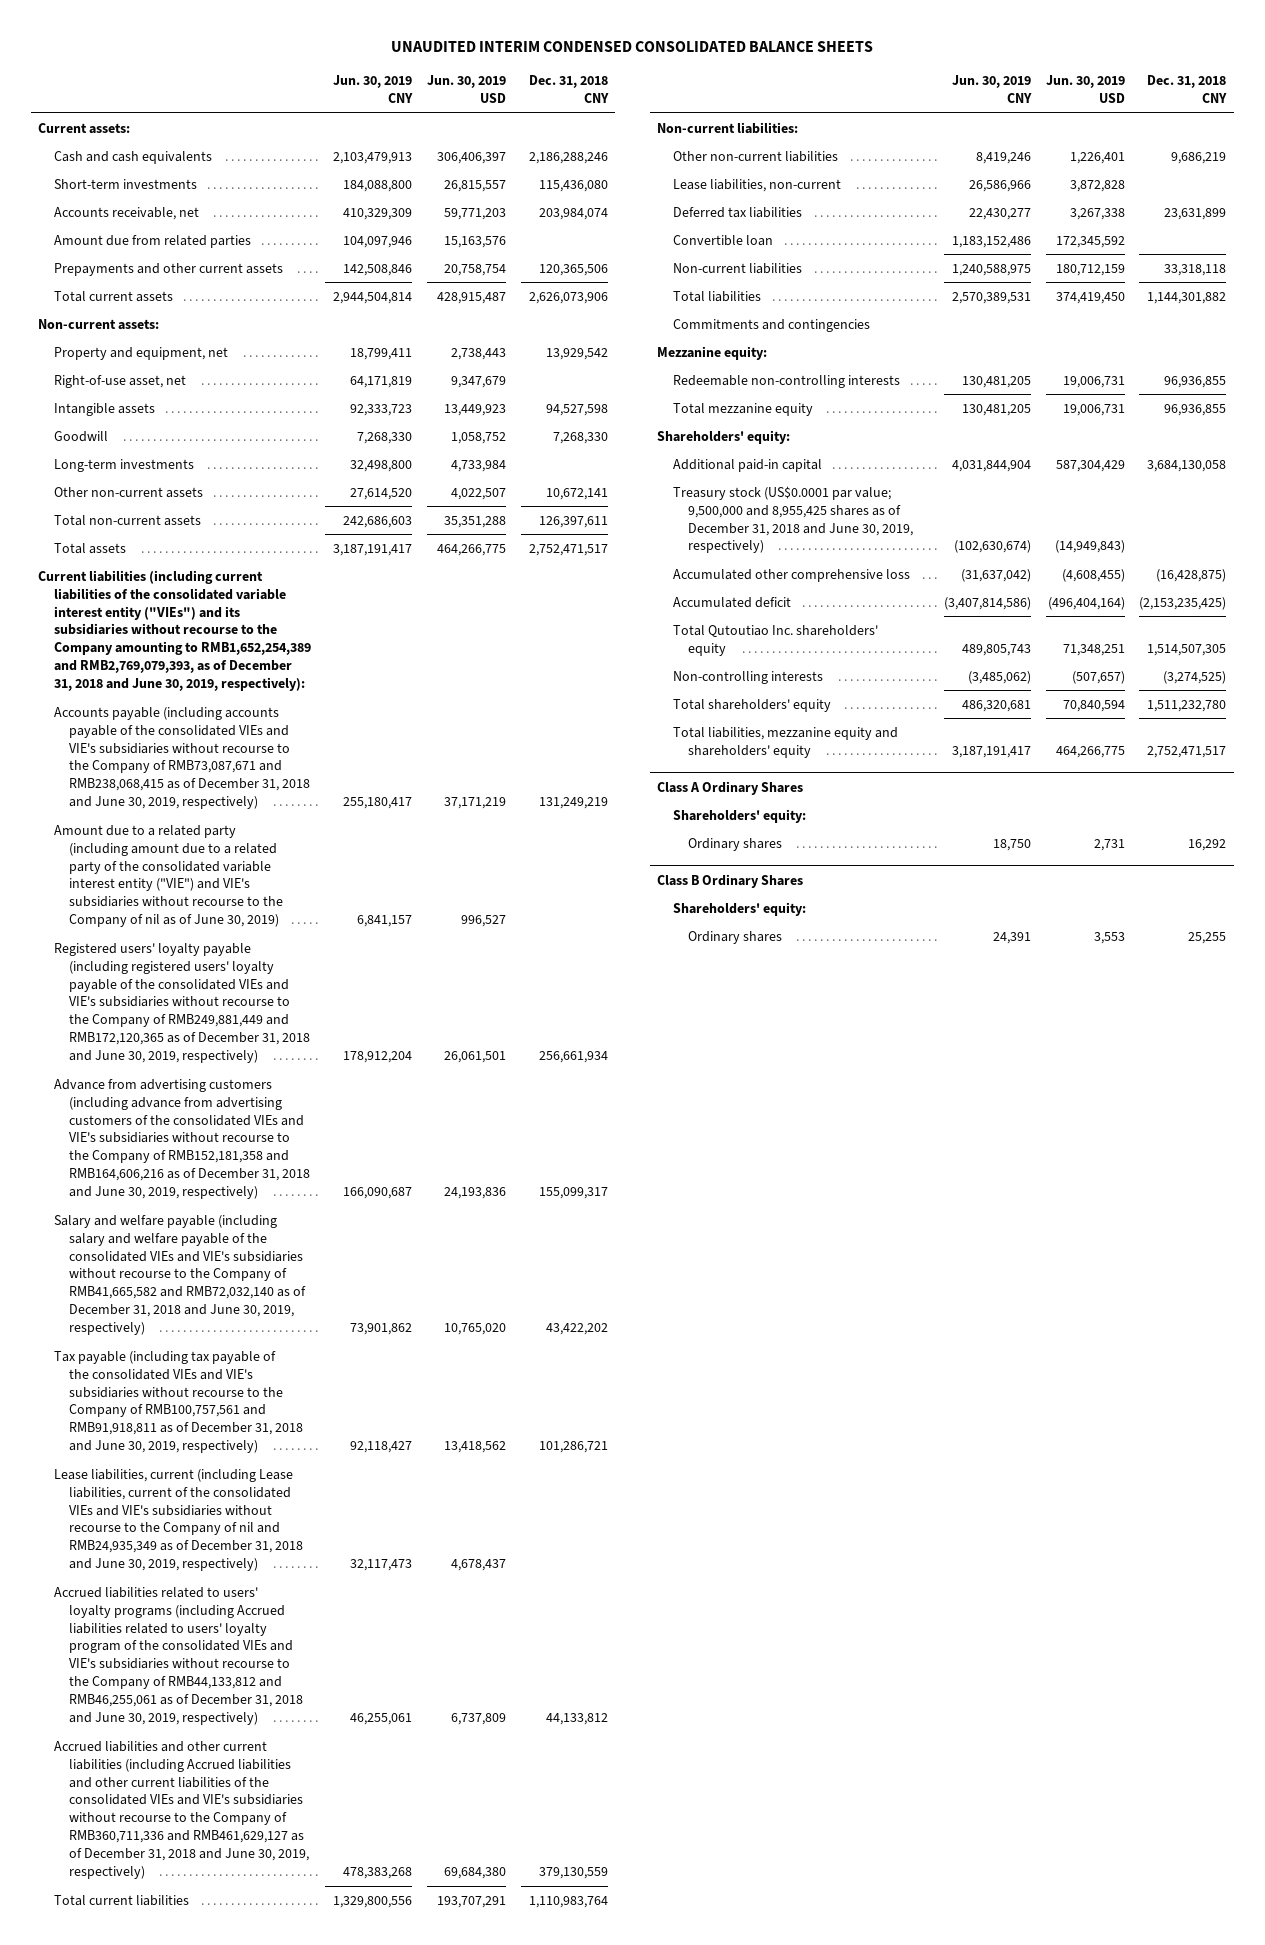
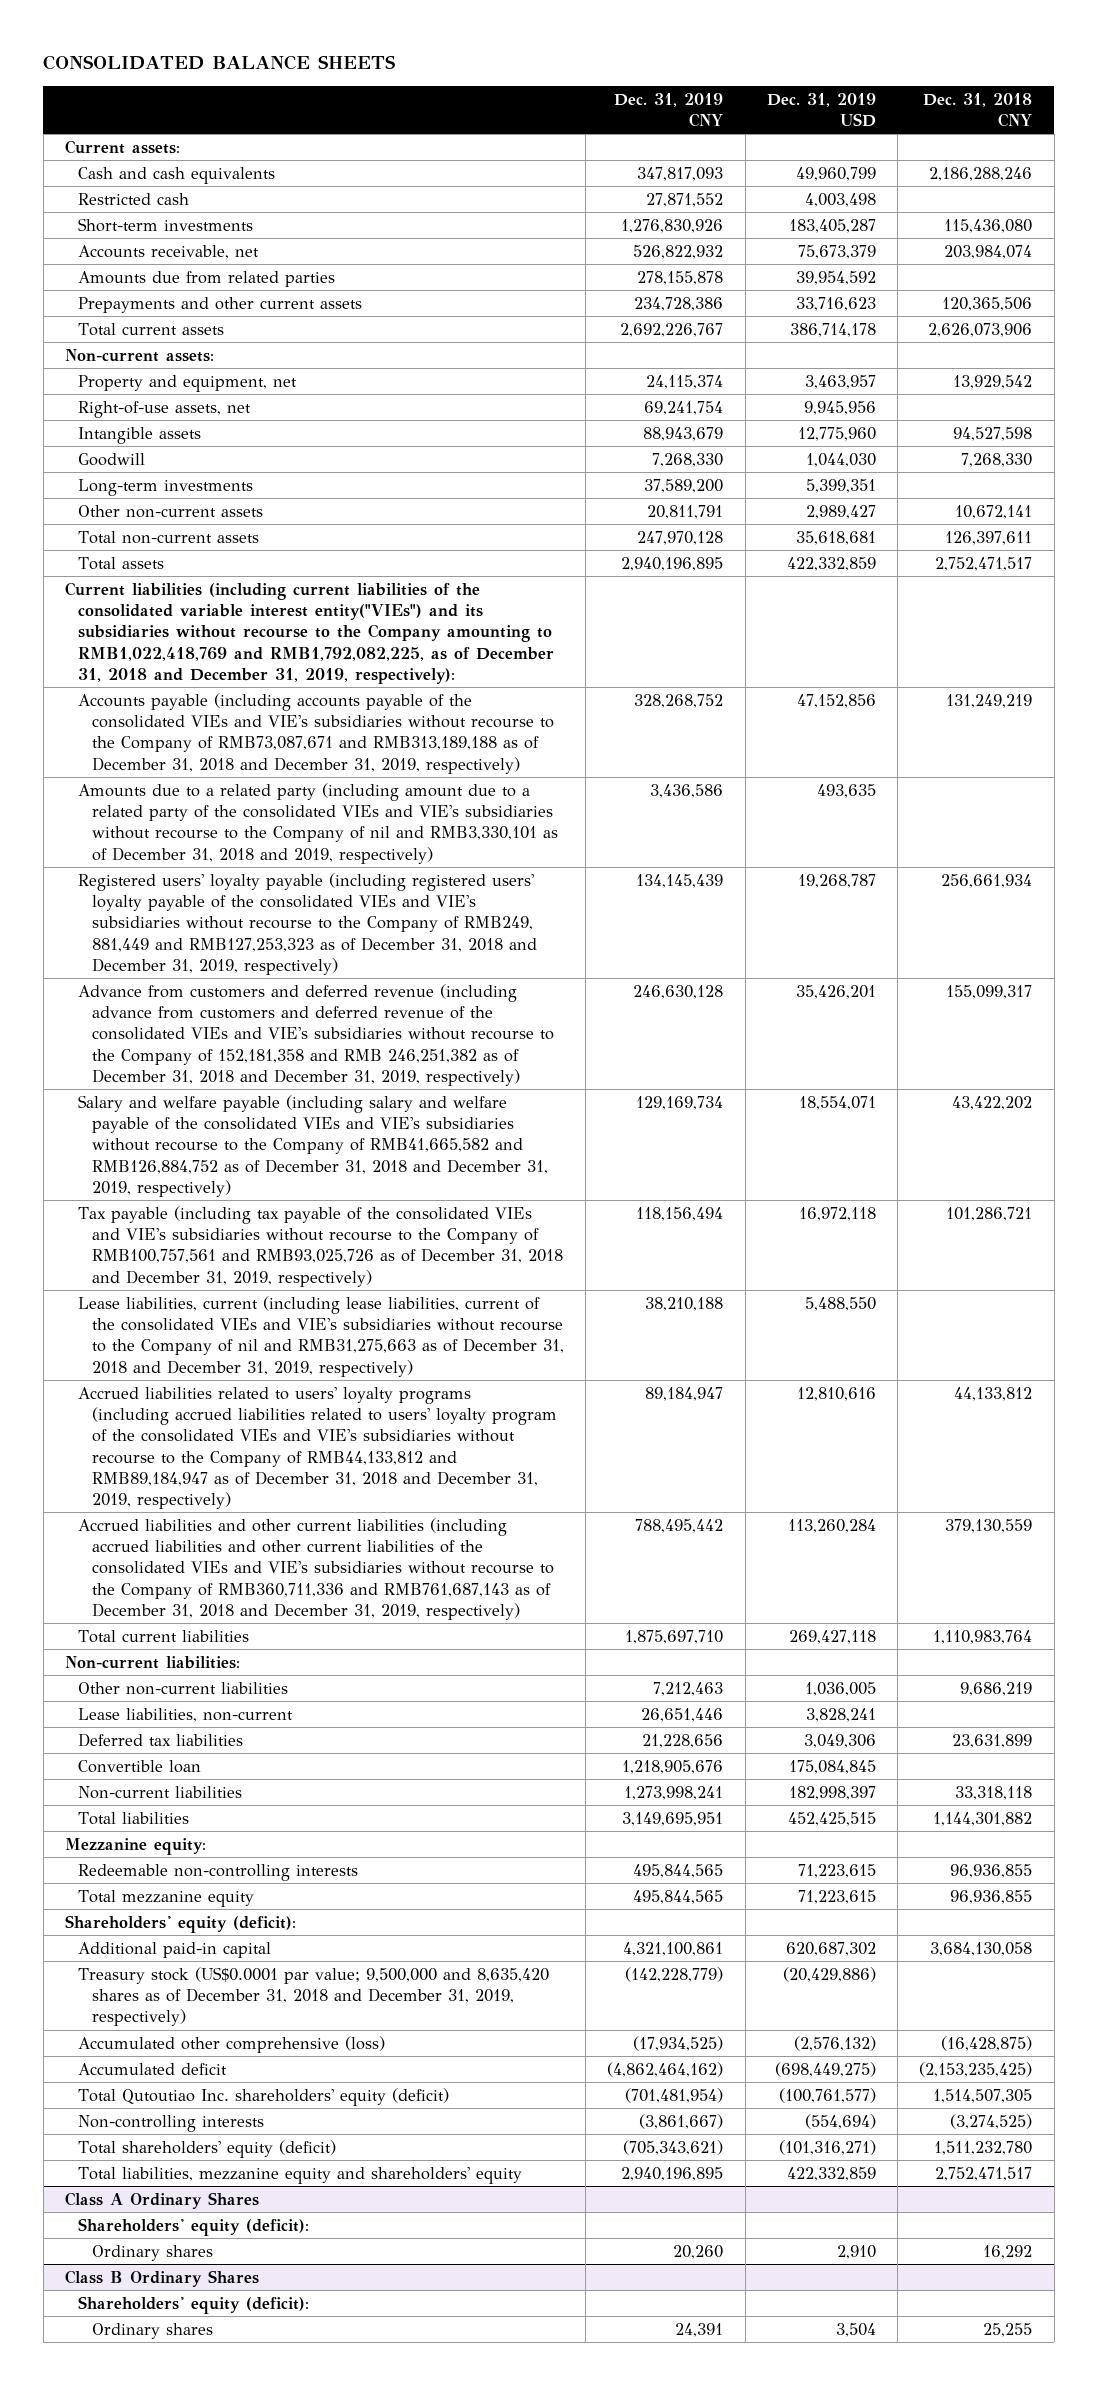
[391,41,874,53] UNAUDITED INTERIM CONDENSED CONSOLIDATED BALANCE SHEETS -> [43,54,397,70] CONSOLIDATED BALANCE SHEETS
[333,75,414,103] Jun. 30, 2019 CNY -> none
[427,75,507,103] Jun. 30, 2019 USD -> none
none -> [614,92,724,127] Dec. 31, 2019 CNY
none -> [766,92,876,127] Dec. 31, 2019 USD
none -> [78,192,190,205] Restricted cash
[53,234,251,248] Amount due from related parties -> [78,270,336,287] Amounts due from related parties
[53,374,186,388] Right-of-use asset, net -> [78,400,252,418] Right-of-use assets, net
[38,569,311,692] Current liabilities (including current liabilities of the consolidated variable interest entity ("VIEs") and its subsidiaries without recourse to the Company amounting to RMB1,652,254,389 and RMB2,769,079,393, as of December 31, 2018 and June 30, 2019, respectively): -> [64,581,555,684] Current liabilities (including current liabilities of the consolidated variable interest entity("VIEs") and its subsidiaries without recourse to the Company amounting to RMB1,022,418,769 and RMB1,792,082,225, as of December 31, 2018 and December 31, 2019, respectively):
[53,706,311,810] Accounts payable (including accounts payable of the consolidated VIEs and VIE's subsidiaries without recourse to the Company of RMB73,087,671 and RMB238,068,415 as of December 31, 2018 and June 30, 2019, respectively) -> [78,692,554,774] Accounts payable (including accounts payable of the consolidated VIEs and VIE's subsidiaries without recourse to the Company of RMB73,087,671 and RMB313,189,188 as of December 31, 2018 and December 31, 2019, respectively)
[53,824,284,928] Amount due to a related party (including amount due to a related party of the consolidated variable interest entity ("VIE") and VIE's subsidiaries without recourse to the Company of nil as of June 30, 2019) -> [78,782,558,864] Amounts due to a related party (including amount due to a related party of the consolidated VIEs and VIE's subsidiaries without recourse to the Company of nil and RMB3,330,101 as of December 31, 2018 and 2019, respectively)
[53,942,311,1064] Registered users' loyalty payable (including registered users' loyalty payable of the consolidated VIEs and VIE's subsidiaries without recourse to the Company of RMB249,881,449 and RMB172,120,365 as of December 31, 2018 and June 30, 2019, respectively) -> [78,872,537,975] Registered users' loyalty payable (including registered users' loyalty payable of the consolidated VIEs and VIE's subsidiaries without recourse to the Company of RMB249, 881,449 and RMB127,253,323 as of December 31, 2018 and December 31, 2019, respectively)
[53,1078,311,1200] Advance from advertising customers (including advance from advertising customers of the consolidated VIEs and VIE's subsidiaries without recourse to the Company of RMB152,181,358 and RMB164,606,216 as of December 31, 2018 and June 30, 2019, respectively) -> [78,983,554,1086] Advance from customers and deferred revenue (including advance from customers and deferred revenue of the consolidated VIEs and VIE's subsidiaries without recourse to the Company of 152,181,358 and RMB 246,251,382 as of December 31, 2018 and December 31, 2019, respectively)
[53,1214,307,1336] Salary and welfare payable (including salary and welfare payable of the consolidated VIEs and VIE's subsidiaries without recourse to the Company of RMB41,665,582 and RMB72,032,140 as of December 31, 2018 and June 30, 2019, respectively) -> [78,1094,548,1197] Salary and welfare payable (including salary and welfare payable of the consolidated VIEs and VIE's subsidiaries without recourse to the Company of RMB41,665,582 and RMB126,884,752 as of December 31, 2018 and December 31, 2019, respectively)
[53,1350,304,1454] Tax payable (including tax payable of the consolidated VIEs and VIE's subsidiaries without recourse to the Company of RMB100,757,561 and RMB91,918,811 as of December 31, 2018 and June 30, 2019, respectively) -> [78,1205,563,1287] Tax payable (including tax payable of the consolidated VIEs and VIE's subsidiaries without recourse to the Company of RMB100,757,561 and RMB93,025,726 as of December 31, 2018 and December 31, 2019, respectively)
[53,1468,304,1572] Lease liabilities, current (including Lease liabilities, current of the consolidated VIEs and VIE's subsidiaries without recourse to the Company of nil and RMB24,935,349 as of December 31, 2018 and June 30, 2019, respectively) -> [78,1295,564,1377] Lease liabilities, current (including lease liabilities, current of the consolidated VIEs and VIE's subsidiaries without recourse to the Company of nil and RMB31,275,663 as of December 31, 2018 and December 31, 2019, respectively)
[53,1586,304,1725] Accrued liabilities related to users' loyalty programs (including Accrued liabilities related to users' loyalty program of the consolidated VIEs and VIE's subsidiaries without recourse to the Company of RMB44,133,812 and RMB46,255,061 as of December 31, 2018 and June 30, 2019, respectively) -> [78,1386,557,1510] Accrued liabilities related to users' loyalty programs (including accrued liabilities related to users' loyalty program of the consolidated VIEs and VIE's subsidiaries without recourse to the Company of RMB44,133,812 and RMB89,184,947 as of December 31, 2018 and December 31, 2019, respectively)
[53,1740,310,1879] Accrued liabilities and other current liabilities (including Accrued liabilities and other current liabilities of the consolidated VIEs and VIE's subsidiaries without recourse to the Company of RMB360,711,336 and RMB461,629,127 as of December 31, 2018 and June 30, 2019, respectively) -> [78,1517,554,1620] Accrued liabilities and other current liabilities (including accrued liabilities and other current liabilities of the consolidated VIEs and VIE's subsidiaries without recourse to the Company of RMB360,711,336 and RMB761,687,143 as of December 31, 2018 and December 31, 2019, respectively)
[672,318,870,332] Commitments and contingencies -> none
[656,429,790,444] Shareholders' equity: -> [64,1914,296,1933] Shareholders' equity (deficit):
[672,485,914,554] Treasury stock (US$0.0001 par value; 9,500,000 and 8,955,425 shares as of December 31, 2018 and June 30, 2019, respectively) -> [78,1966,550,2027] Treasury stock (US$0.0001 par value; 9,500,000 and 8,635,420 shares as of December 31, 2018 and December 31, 2019, respectively)
[672,568,910,582] Accumulated other comprehensive loss -> [78,2035,386,2053] Accumulated other comprehensive (loss)
[672,624,878,656] Total Qutoutiao Inc. shareholders' equity -> [78,2087,450,2106] Total Qutoutiao Inc. shareholders' equity (deficit)
[672,698,831,712] Total shareholders' equity -> [78,2139,337,2158] Total shareholders' equity (deficit)
[672,808,806,823] Shareholders' equity: -> [78,2217,310,2236] Shareholders' equity (deficit):
[672,901,806,916] Shareholders' equity: -> [78,2295,310,2314] Shareholders' equity (deficit):

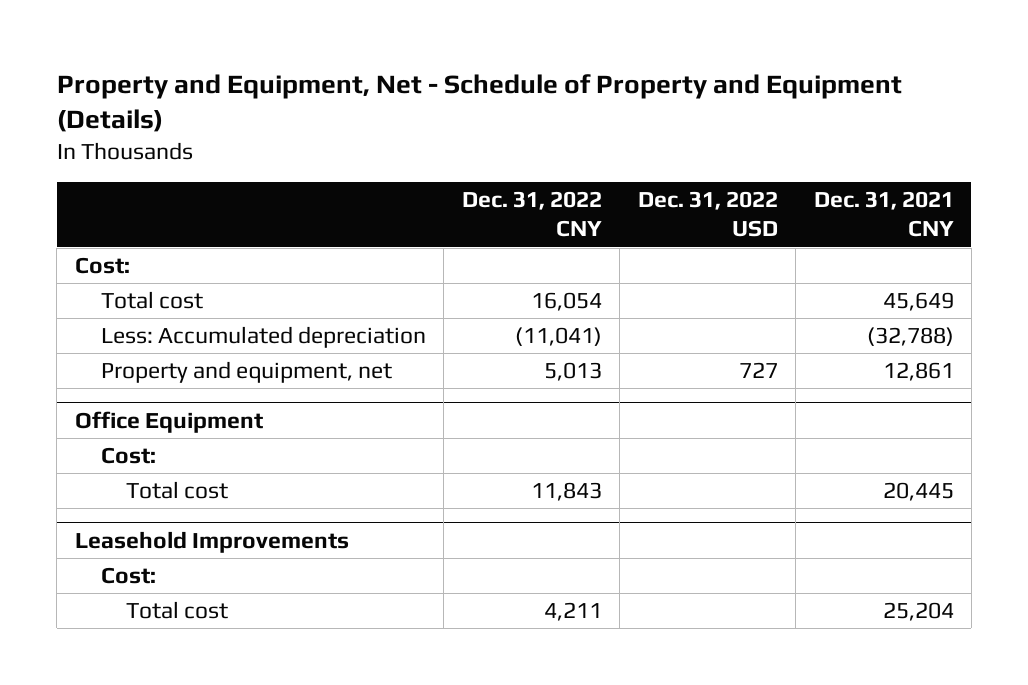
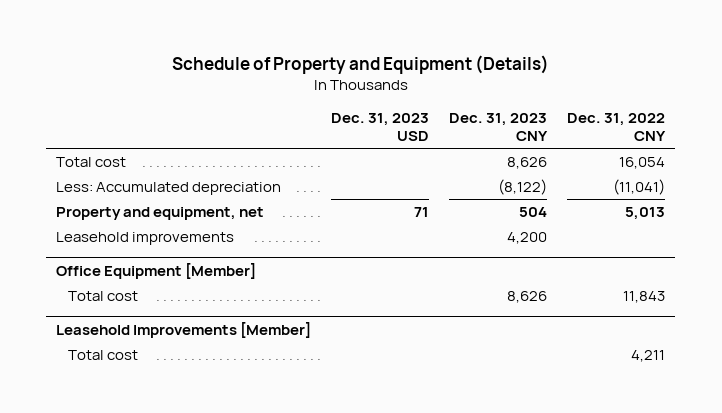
[56,73,902,133] Property and Equipment, Net - Schedule of Property and Equipment (Details) -> [171,54,549,74] Schedule of Property and Equipment (Details)
[637,191,778,238] Dec. 31, 2022 USD -> none
[813,191,954,238] Dec. 31, 2021 CNY -> none
none -> [331,112,430,141] Dec. 31, 2023 USD
none -> [449,112,549,141] Dec. 31, 2023 CNY
[74,257,130,275] Cost: -> none
[100,447,156,465] Cost: -> none
none -> [56,232,235,246] Leasehold improvements
[74,410,263,433] Office Equipment -> [56,263,257,280] Office Equipment [Member]
[100,567,156,585] Cost: -> none
[74,530,349,553] Leasehold Improvements -> [56,322,312,339] Leasehold Improvements [Member]

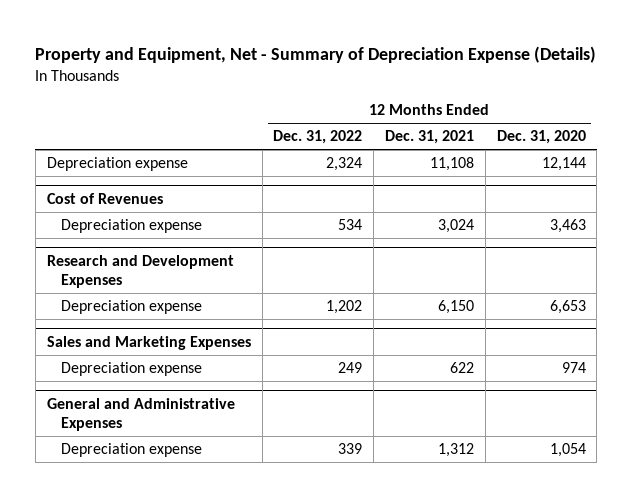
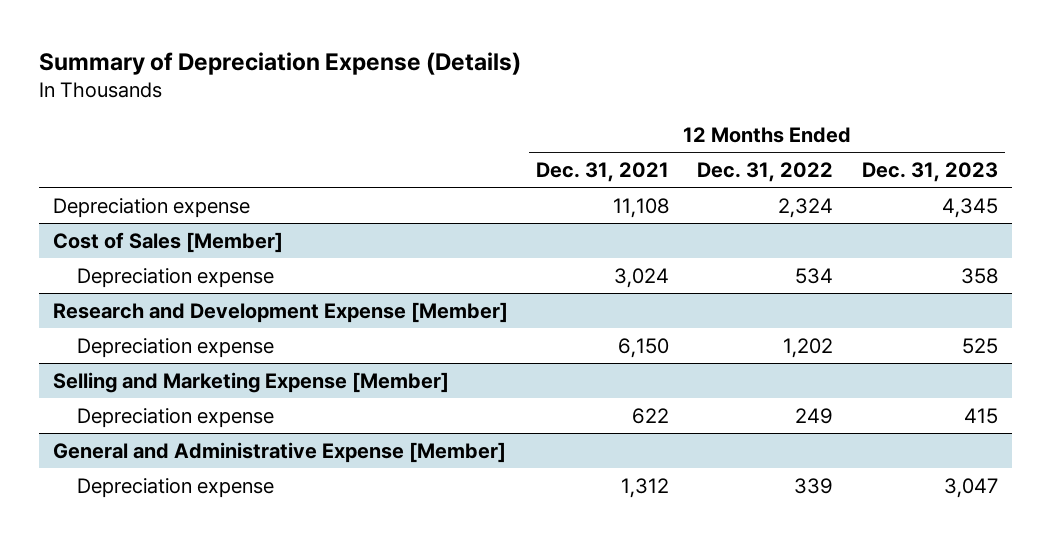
[35,45,597,63] Property and Equipment, Net - Summary of Depreciation Expense (Details) -> [38,52,521,76] Summary of Depreciation Expense (Details)
[496,130,586,145] Dec. 31, 2020 -> none
none -> [861,162,998,183] Dec. 31, 2023
[46,192,163,204] Cost of Revenues -> [52,231,283,253] Cost of Sales [Member]
[46,254,234,288] Research and Development Expenses -> [52,301,508,323] Research and Development Expense [Member]
[46,335,251,350] Sales and Marketing Expenses -> [52,371,449,393] Selling and Marketing Expense [Member]
[46,397,235,431] General and Administrative Expenses -> [52,441,506,463] General and Administrative Expense [Member]

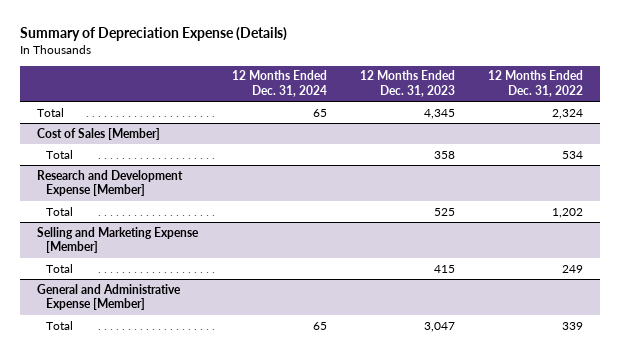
[536,162,670,183] Dec. 31, 2021 -> none
none -> [231,70,327,97] 12 Months Ended Dec. 31, 2024
[52,197,250,218] Depreciation expense -> [37,107,65,117] Total
[76,267,274,288] Depreciation expense -> [46,149,74,159] Total
[76,337,274,358] Depreciation expense -> [46,206,74,216] Total
[76,407,274,428] Depreciation expense -> [46,263,74,273] Total
[76,477,274,498] Depreciation expense -> [46,320,74,330] Total

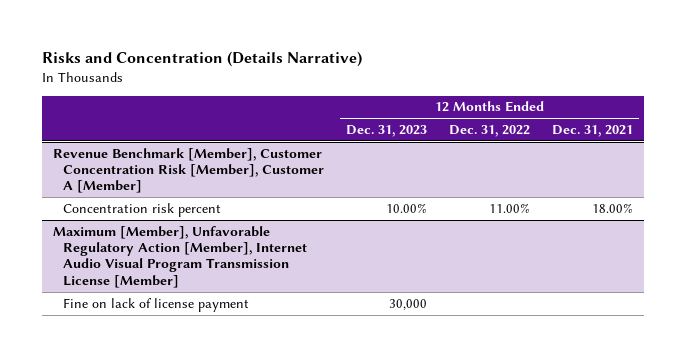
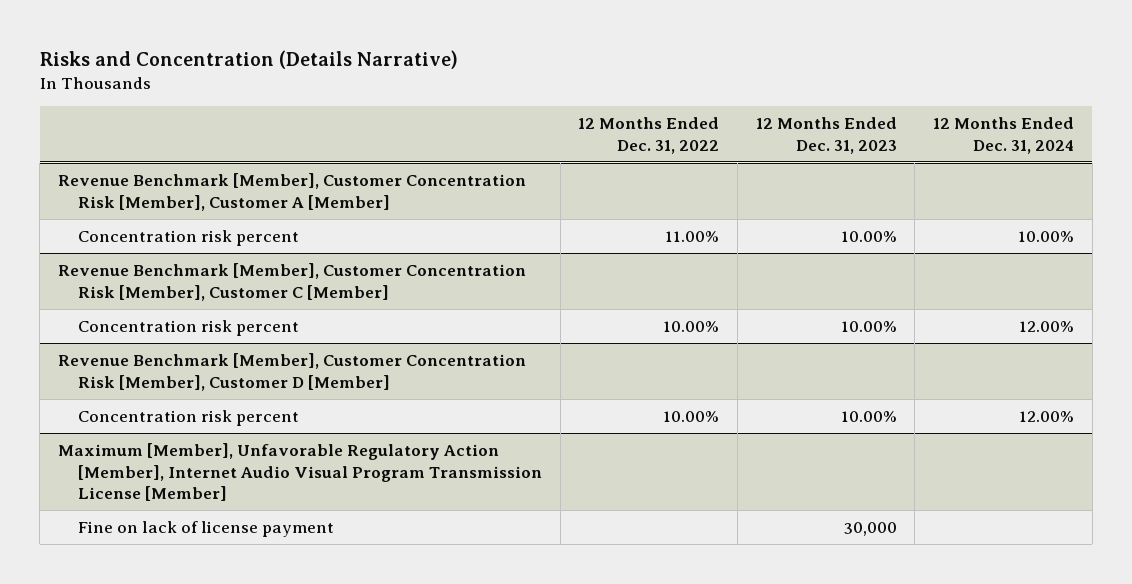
[552,124,634,137] Dec. 31, 2021 -> none
none -> [933,117,1075,154] 12 Months Ended Dec. 31, 2024
none -> [57,262,526,301] Revenue Benchmark [Member], Customer Concentration Risk [Member], Customer C [Member]
none -> [78,319,300,336] Concentration risk percent
none -> [57,352,526,391] Revenue Benchmark [Member], Customer Concentration Risk [Member], Customer D [Member]
none -> [78,409,300,426] Concentration risk percent

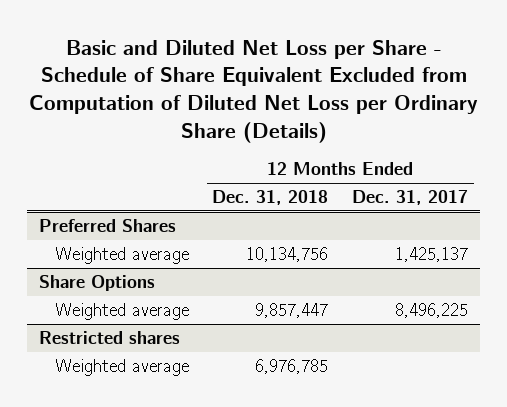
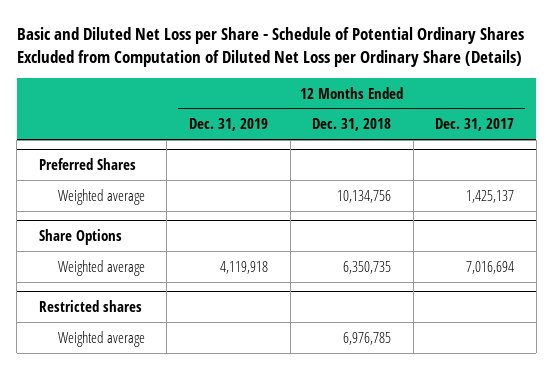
[28,39,478,143] Basic and Diluted Net Loss per Share - Schedule of Share Equivalent Excluded from Computation of Diluted Net Loss per Ordinary Share (Details) -> [16,26,524,68] Basic and Diluted Net Loss per Share - Schedule of Potential Ordinary Shares Excluded from Computation of Diluted Net Loss per Ordinary Share (Details)
none -> [189,118,269,132] Dec. 31, 2019
[255,302,329,318] 9,857,447 -> [343,260,392,274] 6,350,735
[395,302,469,318] 8,496,225 -> [466,260,515,274] 7,016,694

